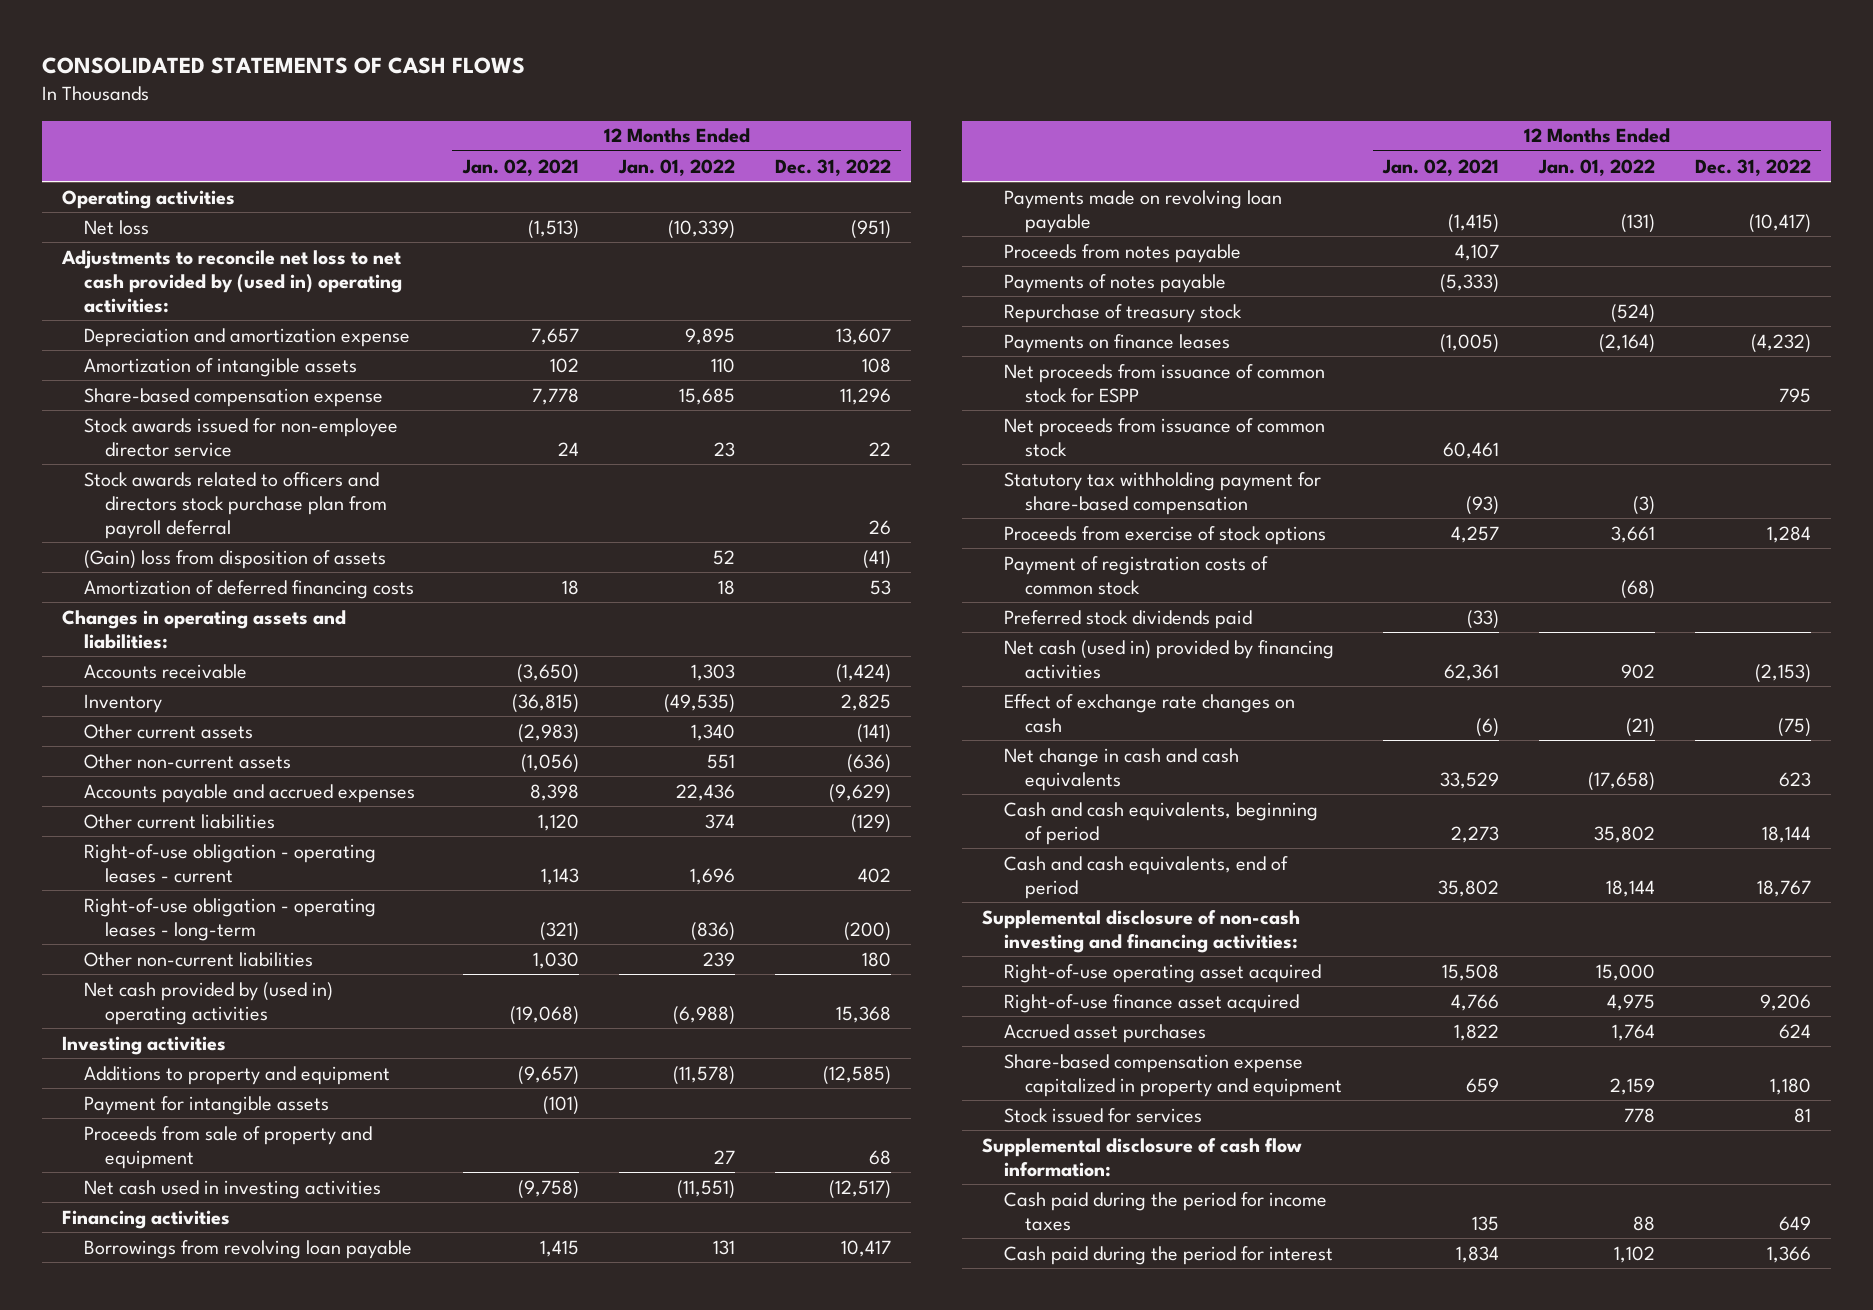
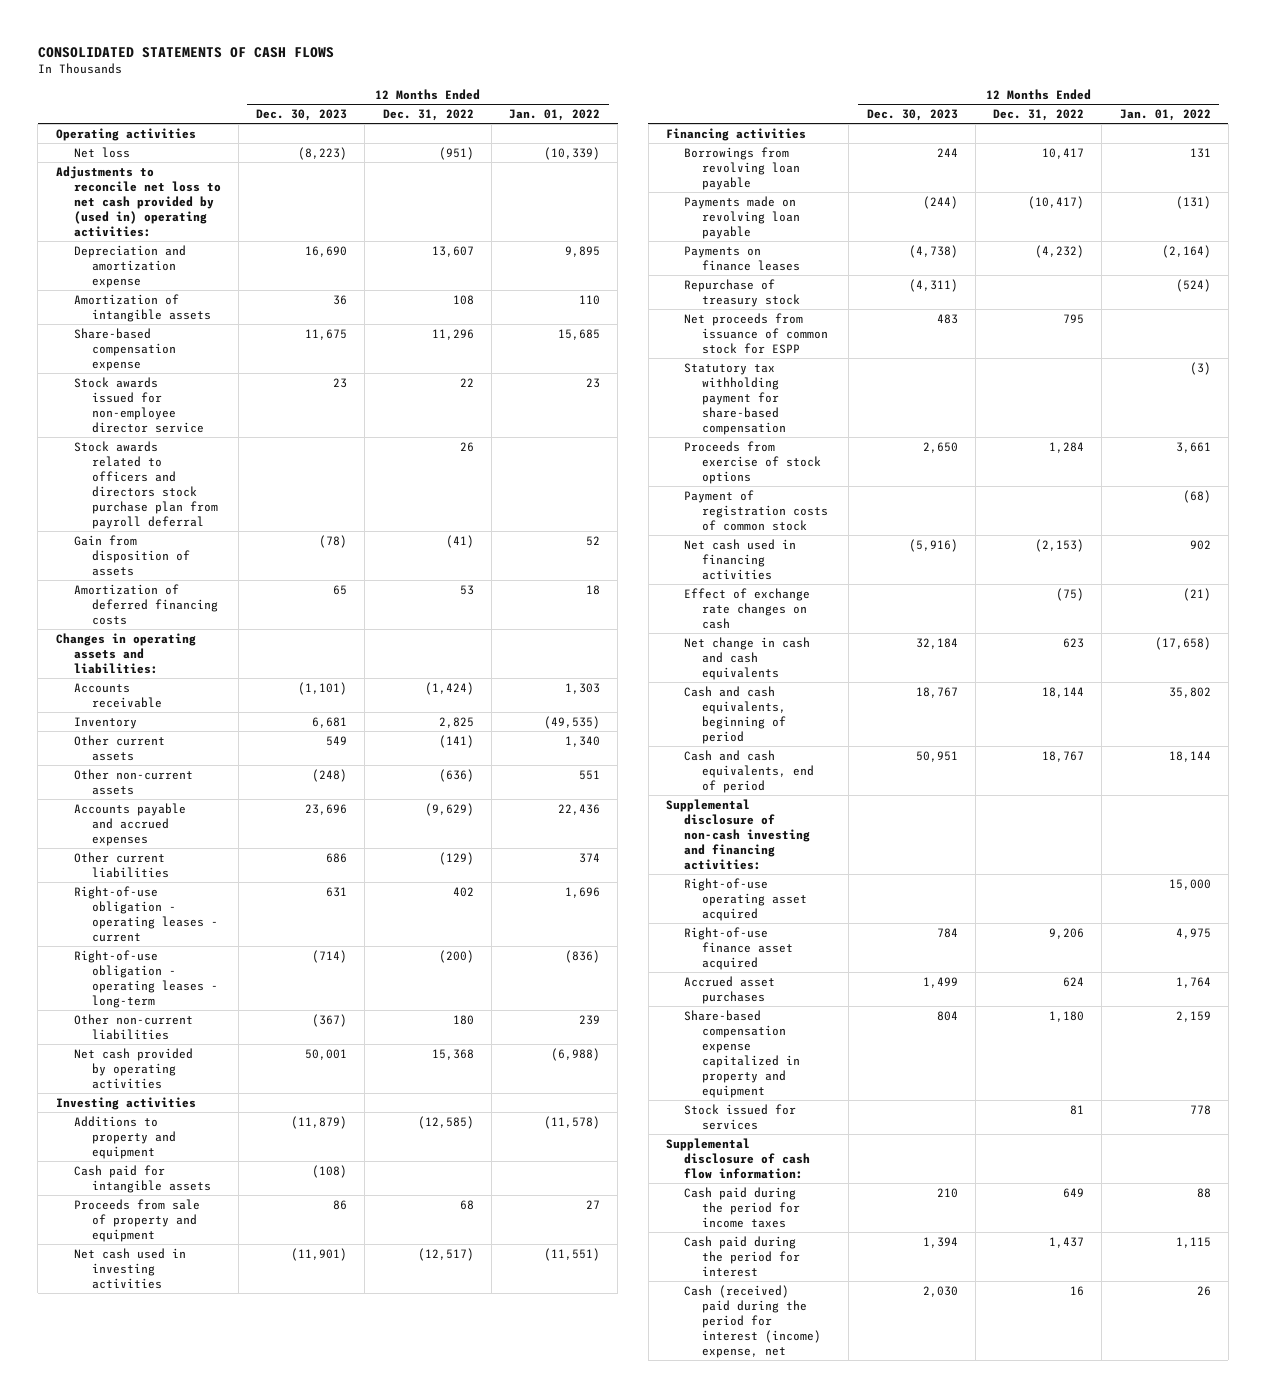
[461,158,579,176] Jan. 02, 2021 -> none
none -> [256,109,348,122] Dec. 30, 2023
[83,549,386,569] (Gain) loss from disposition of assets -> [73,534,190,576] Gain from disposition of assets
[83,981,333,1025] Net cash provided by (used in) operating activities -> [73,1047,193,1089] Net cash provided by operating activities
[83,1095,329,1115] Payment for intangible assets -> [73,1164,211,1193] Cash paid for intangible assets
[1003,243,1241,263] Proceeds from notes payable -> none
[1003,273,1226,293] Payments of notes payable -> none
[1003,303,1242,323] Repurchase of treasury stock -> [684,278,801,307] Repurchase of treasury stock
[1003,417,1325,457] Net proceeds from issuance of common stock -> none
[1003,609,1252,629] Preferred stock dividends paid -> none
[1003,639,1334,679] Net cash (used in) provided by financing activities -> [684,538,797,580] Net cash used in financing activities
[1613,1245,1655,1263] 1,102 -> [1175,1236,1211,1248] 1,115
[1767,1245,1812,1263] 1,366 -> [1049,1236,1085,1248] 1,437
none -> [684,1284,822,1358] Cash (received) paid during the period for interest (income) expense, net

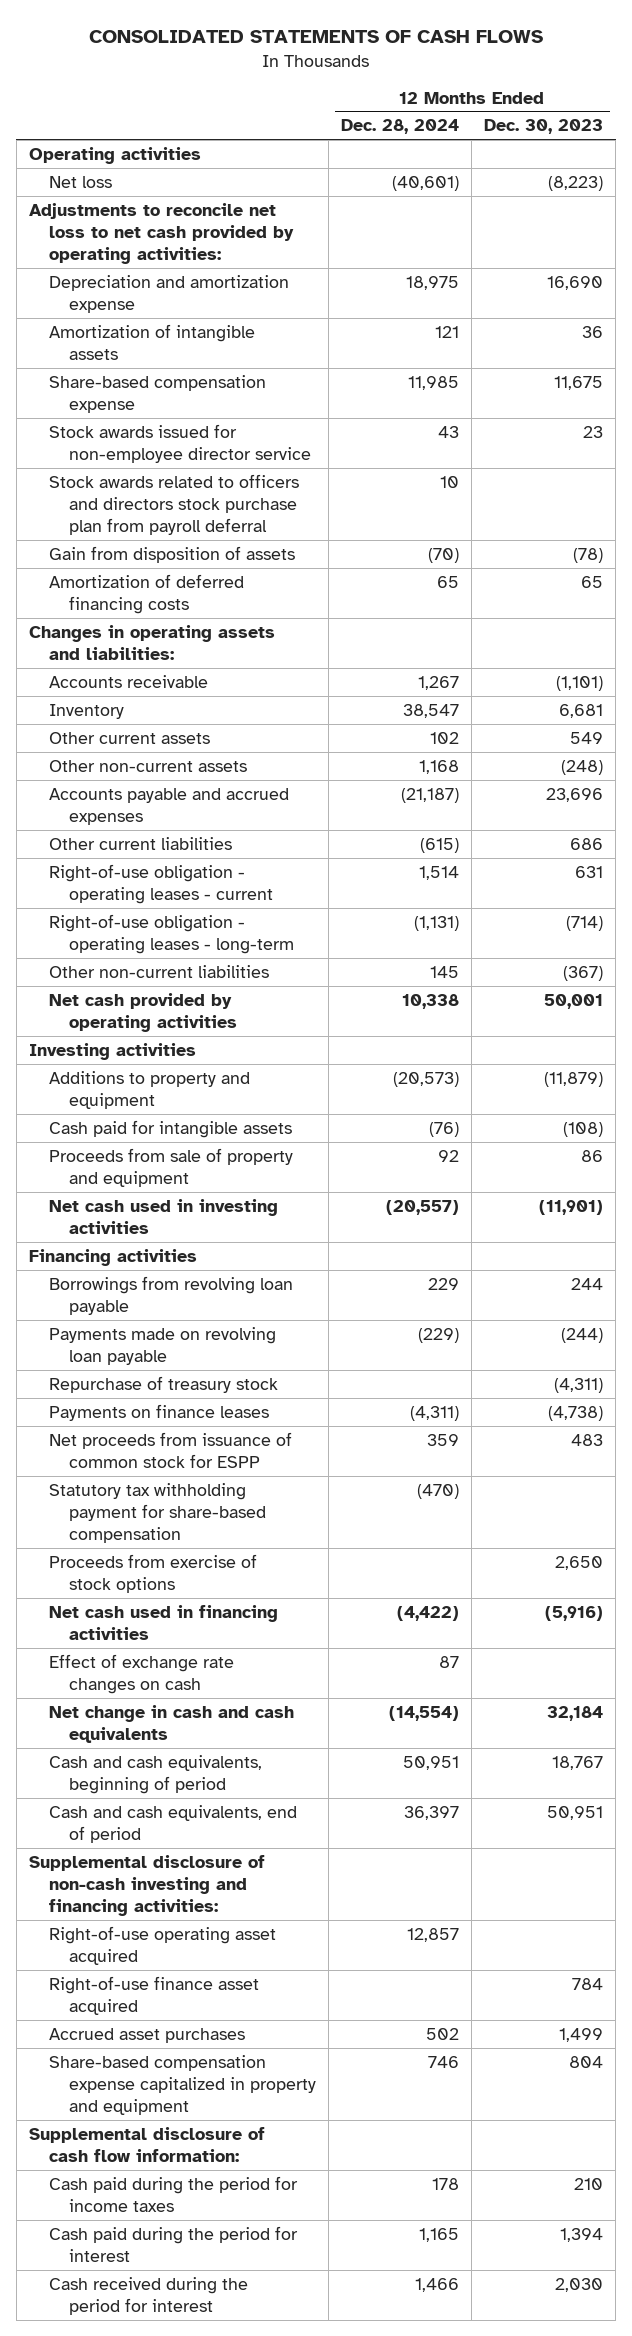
[382,109,474,122] Dec. 31, 2022 -> none
[509,109,601,122] Jan. 01, 2022 -> none
none -> [341,119,460,135] Dec. 28, 2024
[55,165,221,237] Adjustments to reconcile net loss to net cash provided by (used in) operating activities: -> [28,202,295,264] Adjustments to reconcile net loss to net cash provided by operating activities:
[684,245,801,271] Payments on finance leases -> [49,1403,270,1421] Payments on finance leases
[684,489,829,531] Payment of registration costs of common stock -> none
[684,1103,797,1130] Stock issued for services -> none
[684,1284,822,1358] Cash (received) paid during the period for interest (income) expense, net -> [49,2276,249,2315] Cash received during the period for interest

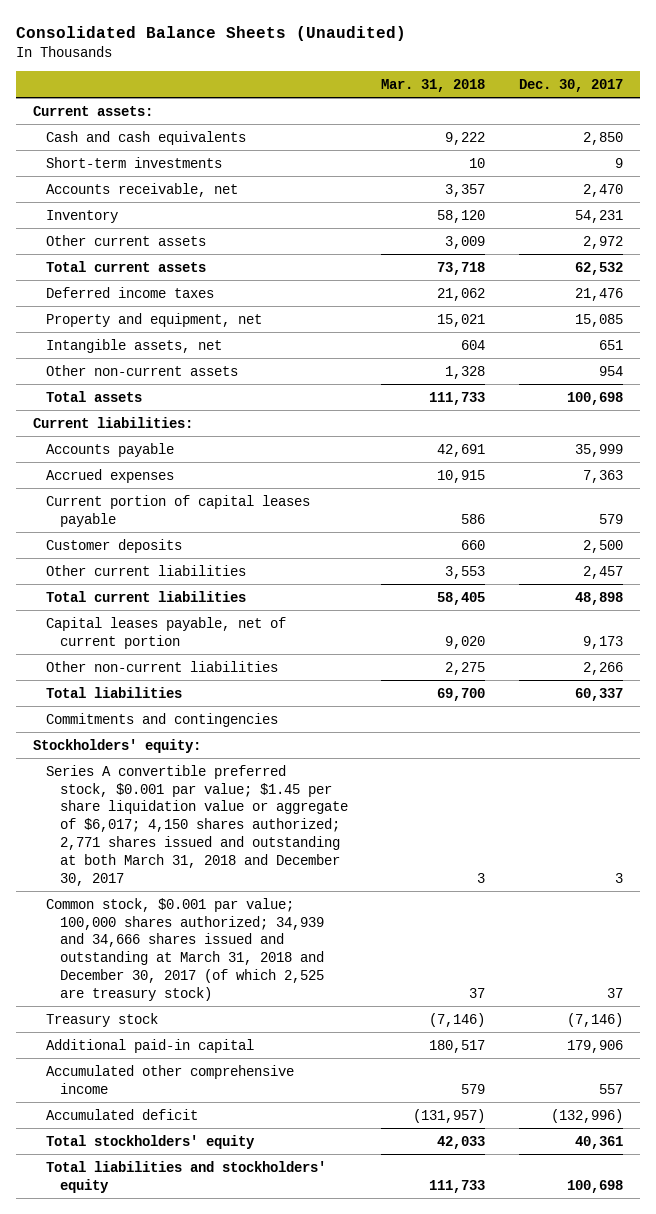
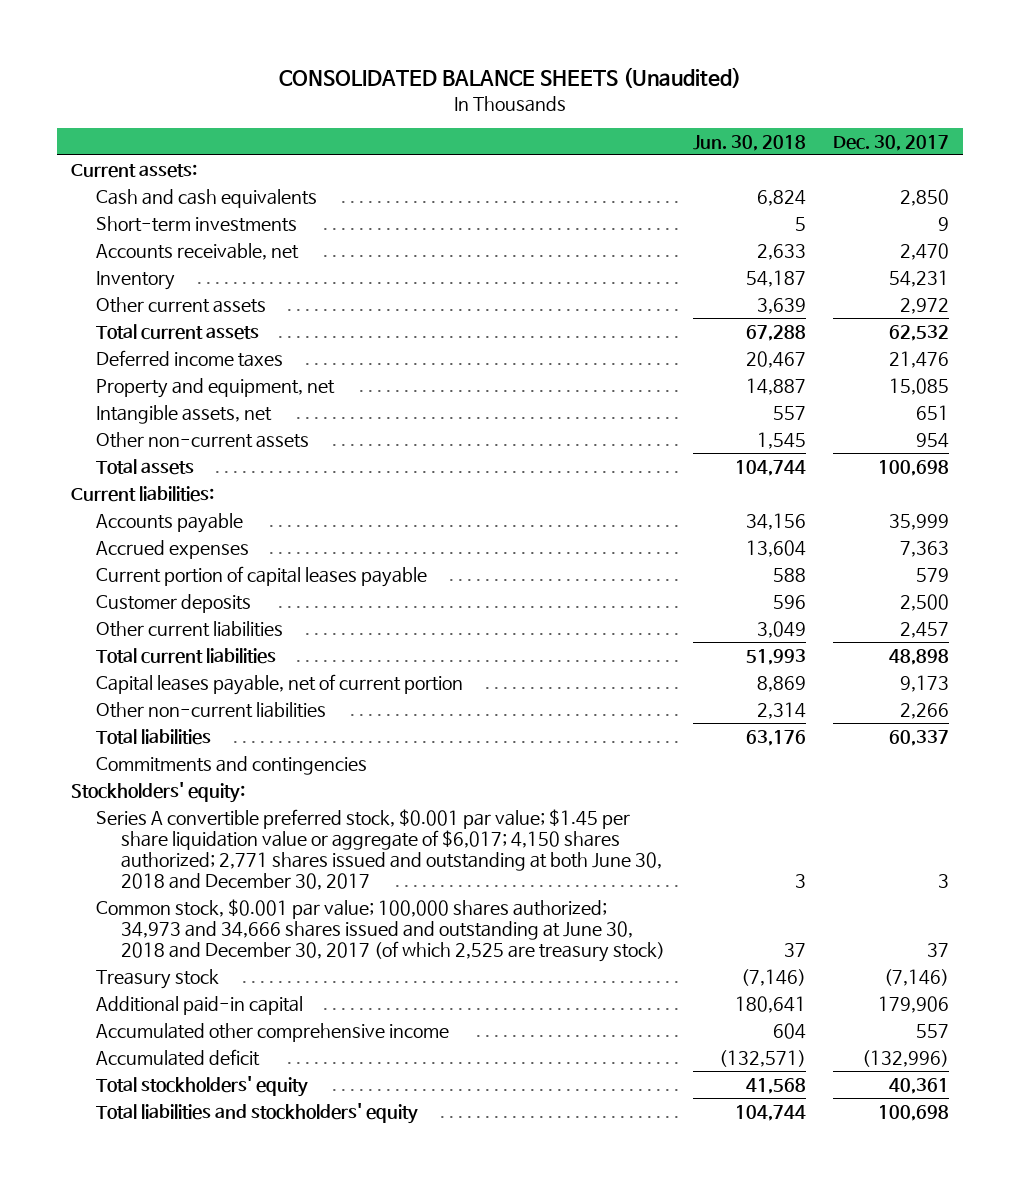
[15,25,406,41] Consolidated Balance Sheets (Unaudited) -> [279,67,742,89] CONSOLIDATED BALANCE SHEETS (Unaudited)
[381,78,486,92] Mar. 31, 2018 -> none
none -> [692,134,806,151] Jun. 30, 2018
[46,764,348,886] Series A convertible preferred stock, $0.001 par value; $1.45 per share liquidation value or aggregate of $6,017; 4,150 shares authorized; 2,771 shares issued and outstanding at both March 31, 2018 and December 30, 2017 -> [96,809,663,891] Series A convertible preferred stock, $0.001 par value; $1.45 per share liquidation value or aggregate of $6,017; 4,150 shares authorized; 2,771 shares issued and outstanding at both June 30, 2018 and December 30, 2017
[46,897,324,1001] Common stock, $0.001 par value; 100,000 shares authorized; 34,939 and 34,666 shares issued and outstanding at March 31, 2018 and December 30, 2017 (of which 2,525 are treasury stock) -> [96,899,666,963] Common stock, $0.001 par value; 100,000 shares authorized; 34,973 and 34,666 shares issued and outstanding at June 30, 2018 and December 30, 2017 (of which 2,525 are treasury stock)

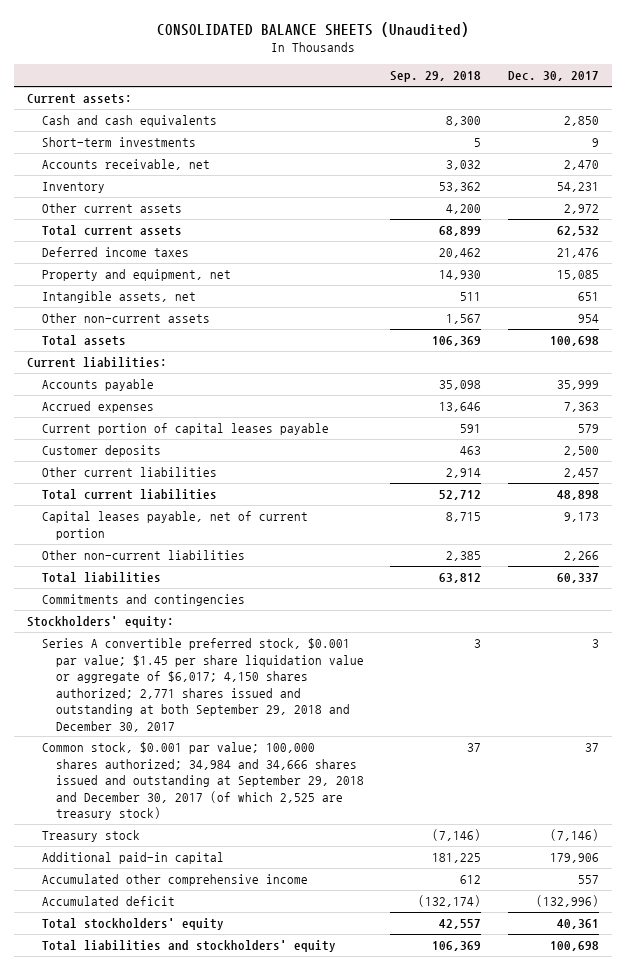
[692,134,806,151] Jun. 30, 2018 -> none
none -> [390,71,482,83] Sep. 29, 2018
[96,809,663,891] Series A convertible preferred stock, $0.001 par value; $1.45 per share liquidation value or aggregate of $6,017; 4,150 shares authorized; 2,771 shares issued and outstanding at both June 30, 2018 and December 30, 2017 -> [41,638,364,732] Series A convertible preferred stock, $0.001 par value; $1.45 per share liquidation value or aggregate of $6,017; 4,150 shares authorized; 2,771 shares issued and outstanding at both September 29, 2018 and December 30, 2017
[96,899,666,963] Common stock, $0.001 par value; 100,000 shares authorized; 34,973 and 34,666 shares issued and outstanding at June 30, 2018 and December 30, 2017 (of which 2,525 are treasury stock) -> [41,742,364,821] Common stock, $0.001 par value; 100,000 shares authorized; 34,984 and 34,666 shares issued and outstanding at September 29, 2018 and December 30, 2017 (of which 2,525 are treasury stock)

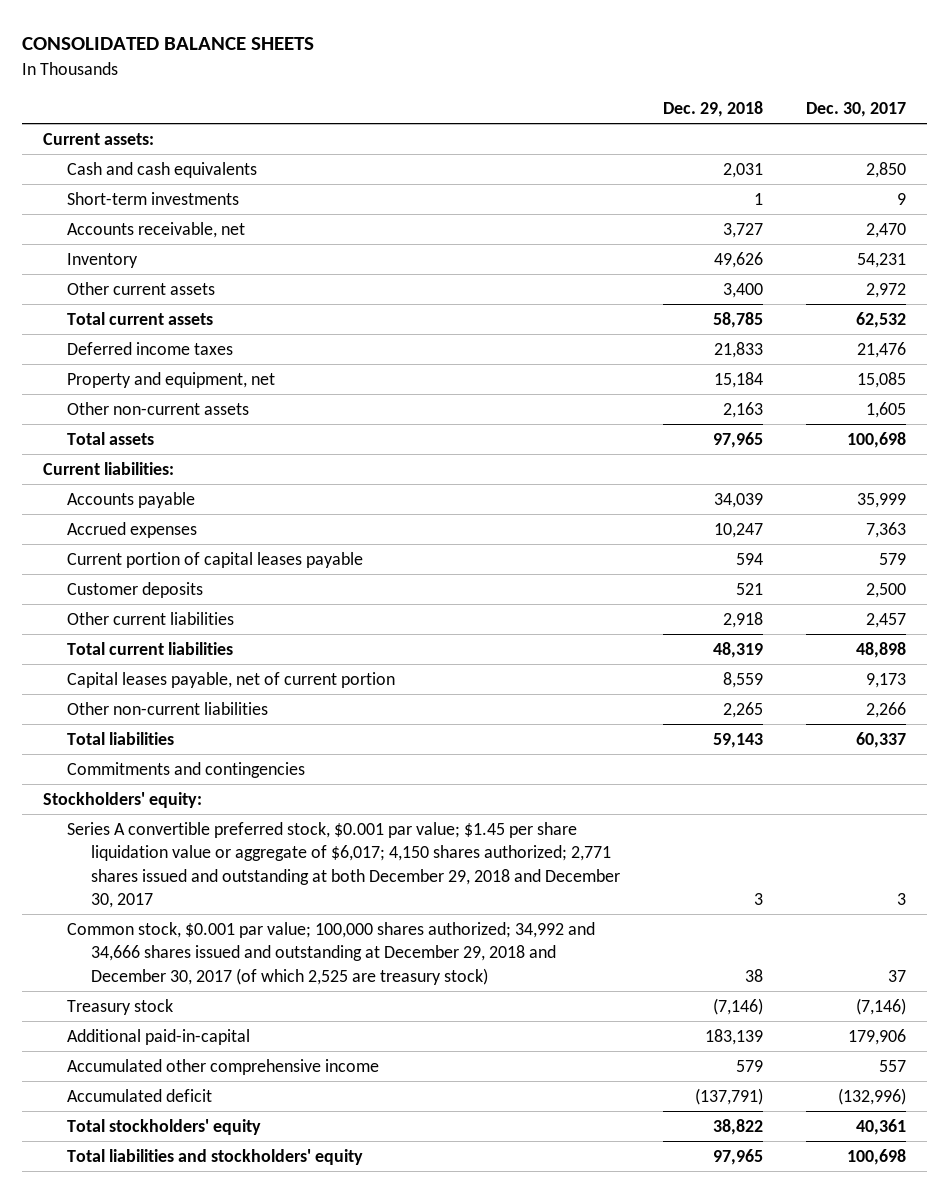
[156,22,469,38] CONSOLIDATED BALANCE SHEETS (Unaudited) -> [22,37,315,51] CONSOLIDATED BALANCE SHEETS
[390,71,482,83] Sep. 29, 2018 -> none
none -> [663,100,764,117] Dec. 29, 2018
[41,291,196,304] Intangible assets, net -> none
[577,314,599,324] 954 -> [865,402,906,419] 1,605
[41,638,364,732] Series A convertible preferred stock, $0.001 par value; $1.45 per share liquidation value or aggregate of $6,017; 4,150 shares authorized; 2,771 shares issued and outstanding at both September 29, 2018 and December 30, 2017 -> [67,822,621,908] Series A convertible preferred stock, $0.001 par value; $1.45 per share liquidation value or aggregate of $6,017; 4,150 shares authorized; 2,771 shares issued and outstanding at both December 29, 2018 and December 30, 2017
[41,742,364,821] Common stock, $0.001 par value; 100,000 shares authorized; 34,984 and 34,666 shares issued and outstanding at September 29, 2018 and December 30, 2017 (of which 2,525 are treasury stock) -> [67,922,596,985] Common stock, $0.001 par value; 100,000 shares authorized; 34,992 and 34,666 shares issued and outstanding at December 29, 2018 and December 30, 2017 (of which 2,525 are treasury stock)
[41,852,224,865] Additional paid-in capital -> [67,1029,251,1046] Additional paid-in-capital

